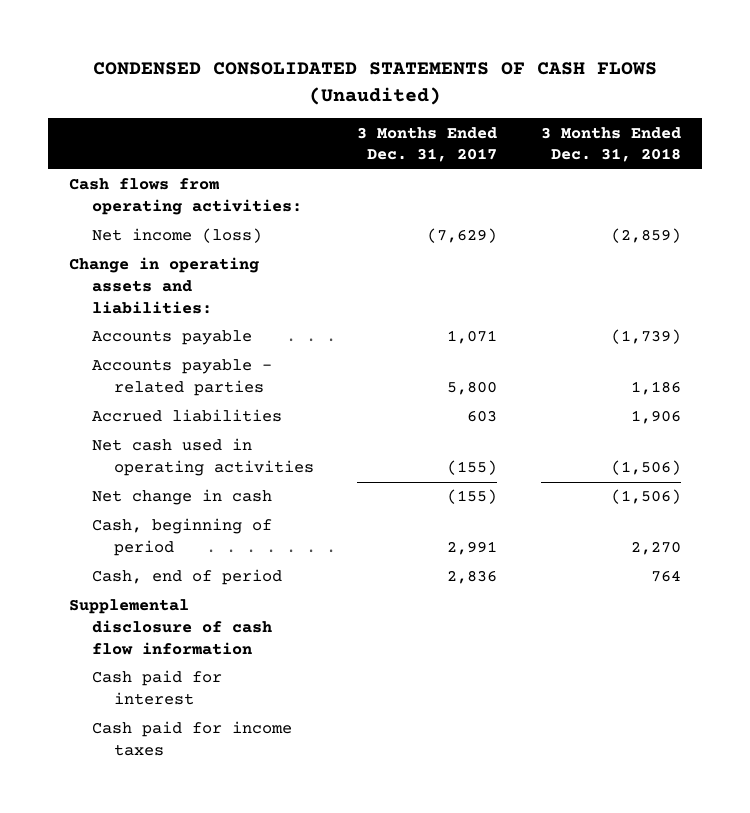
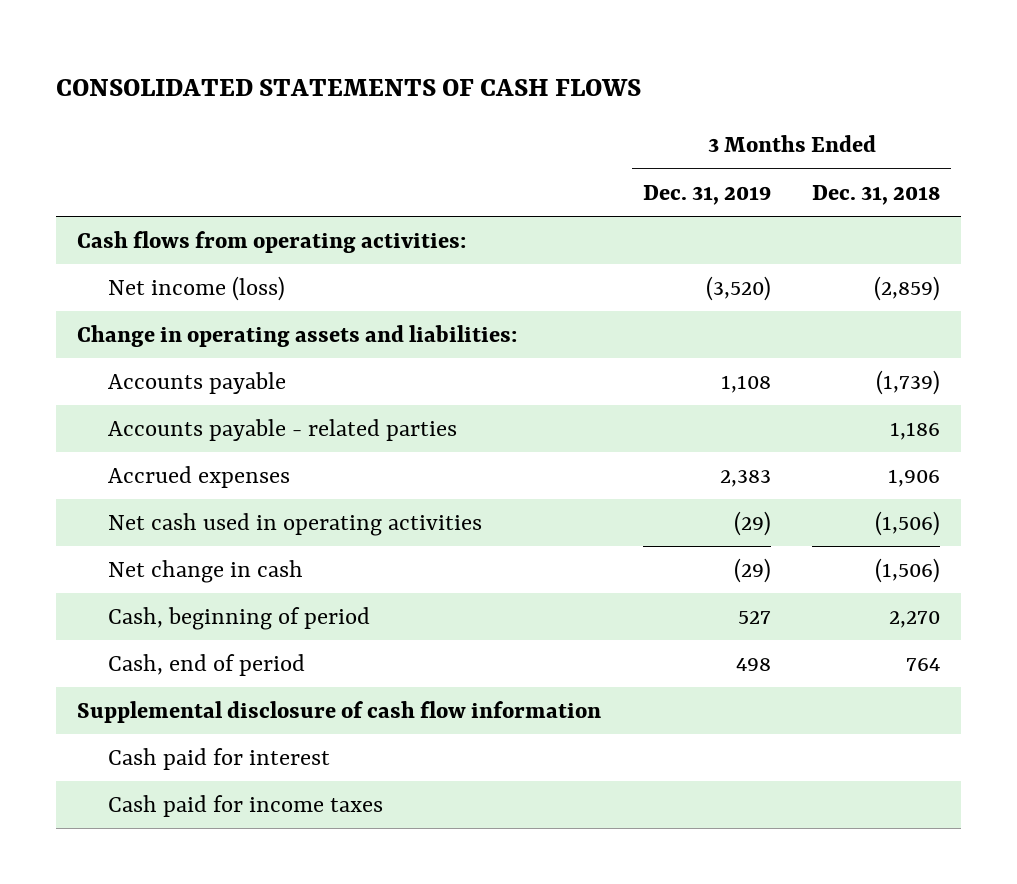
[93,62,658,106] CONDENSED CONSOLIDATED STATEMENTS OF CASH FLOWS (Unaudited) -> [55,78,641,96] CONSOLIDATED STATEMENTS OF CASH FLOWS
[357,126,498,163] 3 Months Ended Dec. 31, 2017 -> none
none -> [642,184,771,205] Dec. 31, 2019
[91,409,282,423] Accrued liabilities -> [107,466,290,489] Accrued expenses

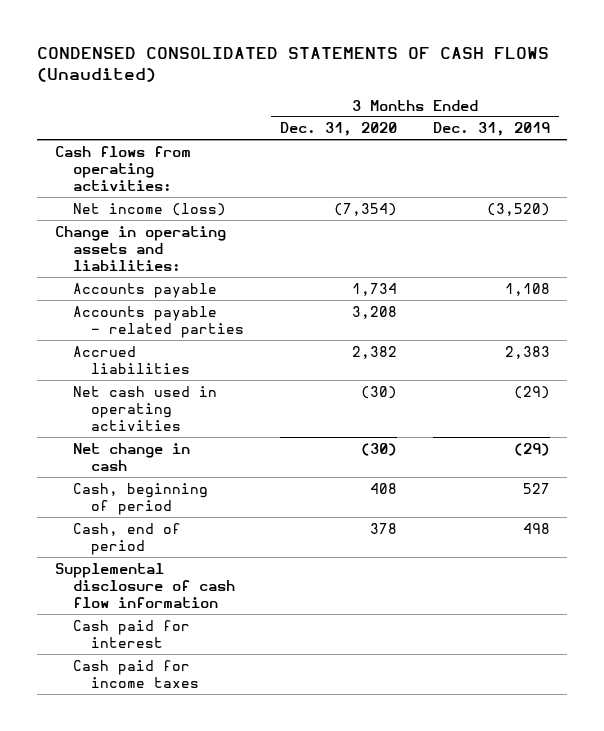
[55,78,641,96] CONSOLIDATED STATEMENTS OF CASH FLOWS -> [36,46,549,83] CONDENSED CONSOLIDATED STATEMENTS OF CASH FLOWS (Unaudited)
[812,184,941,205] Dec. 31, 2018 -> none
none -> [280,122,398,137] Dec. 31, 2020
[107,466,290,489] Accrued expenses -> [73,345,191,375] Accrued liabilities

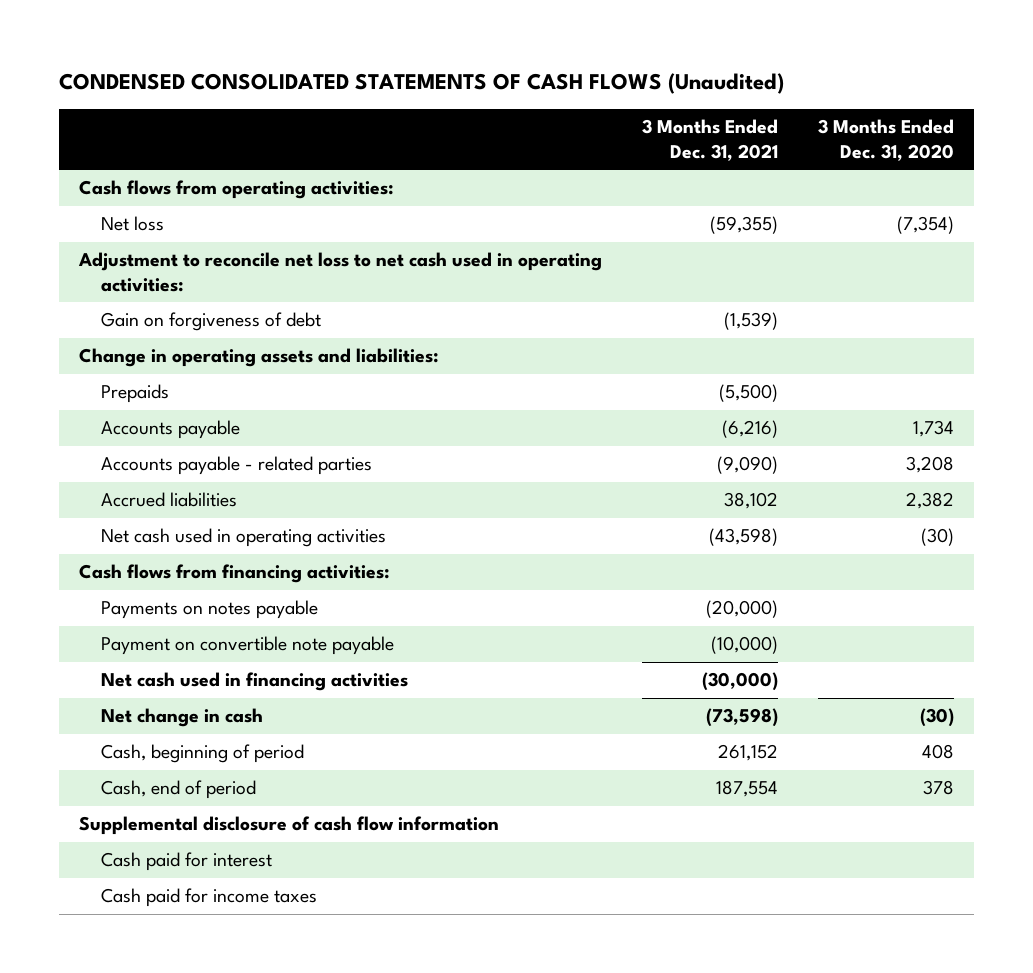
[432,122,550,137] Dec. 31, 2019 -> none
none -> [642,119,779,161] 3 Months Ended Dec. 31, 2021
[73,202,227,216] Net income (loss) -> [100,216,164,232] Net loss
none -> [78,252,603,292] Adjustment to reconcile net loss to net cash used in operating activities:
none -> [100,312,321,332] Gain on forgiveness of debt
none -> [100,384,169,404] Prepaids
none -> [79,564,391,584] Cash flows from financing activities:
none -> [100,600,318,620] Payments on notes payable
none -> [100,636,394,656] Payment on convertible note payable
none -> [100,672,408,692] Net cash used in financing activities

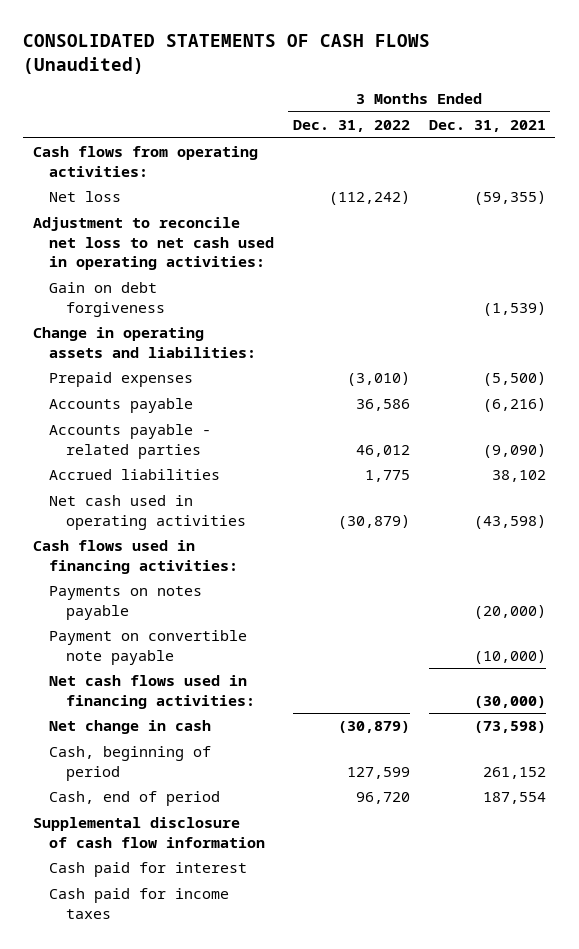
[58,73,784,95] CONDENSED CONSOLIDATED STATEMENTS OF CASH FLOWS (Unaudited) -> [23,33,431,74] CONSOLIDATED STATEMENTS OF CASH FLOWS (Unaudited)
[818,119,955,161] 3 Months Ended Dec. 31, 2020 -> none
none -> [293,120,411,133] Dec. 31, 2022
[100,312,321,332] Gain on forgiveness of debt -> [49,282,165,317] Gain on debt forgiveness
[100,384,169,404] Prepaids -> [49,372,194,388] Prepaid expenses
[79,564,391,584] Cash flows from financing activities: -> [32,540,239,574] Cash flows used in financing activities:
[100,672,408,692] Net cash used in financing activities -> [49,675,255,709] Net cash flows used in financing activities:

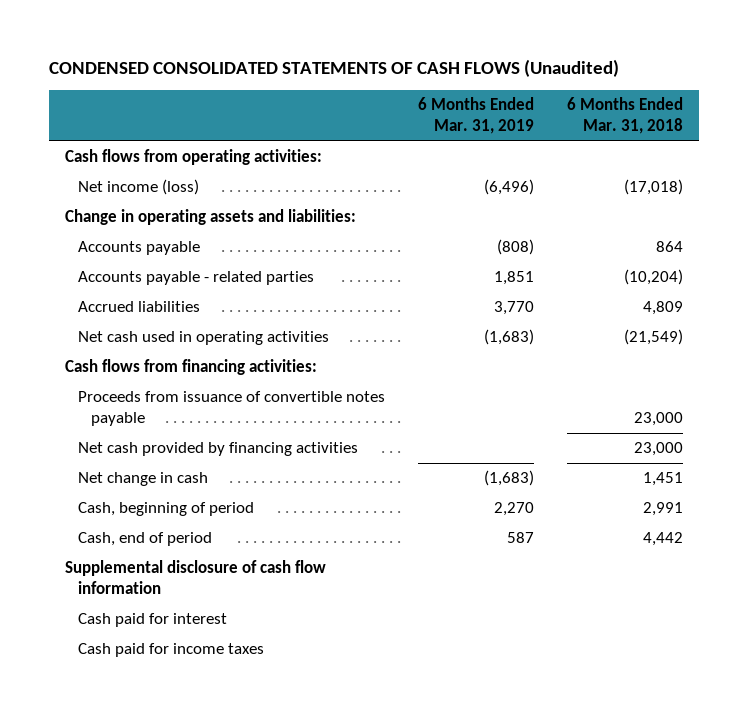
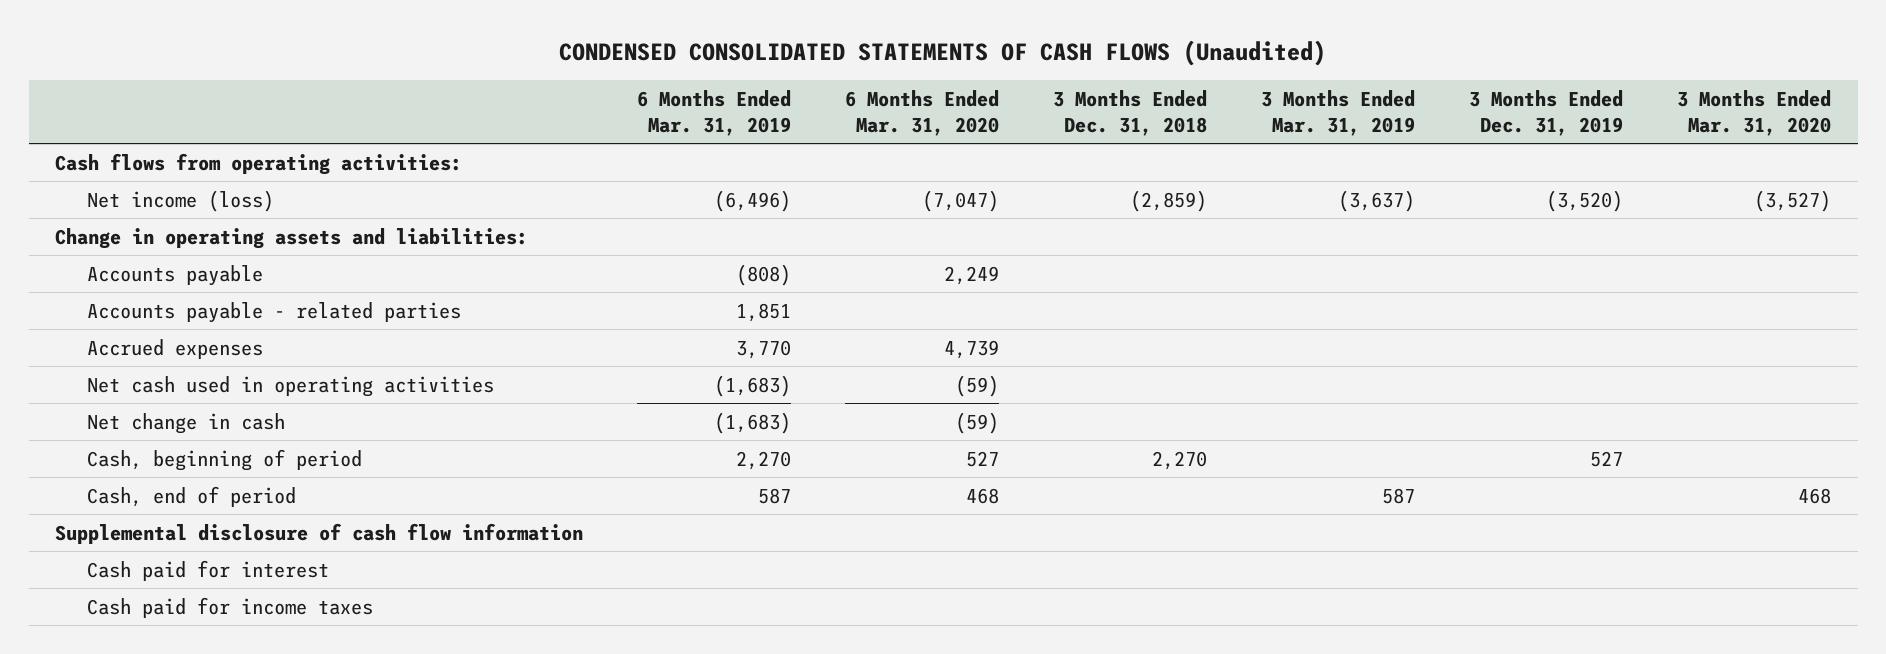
[566,97,683,135] 6 Months Ended Mar. 31, 2018 -> none
none -> [845,89,1000,136] 6 Months Ended Mar. 31, 2020
none -> [1053,89,1208,136] 3 Months Ended Dec. 31, 2018
none -> [1260,89,1415,136] 3 Months Ended Mar. 31, 2019
none -> [1468,89,1623,136] 3 Months Ended Dec. 31, 2019
none -> [1676,89,1831,136] 3 Months Ended Mar. 31, 2020
[77,301,200,313] Accrued liabilities -> [86,338,263,359] Accrued expenses
[64,359,317,376] Cash flows from financing activities: -> none
[77,391,385,427] Proceeds from issuance of convertible notes payable -> none
[77,442,358,457] Net cash provided by financing activities -> none

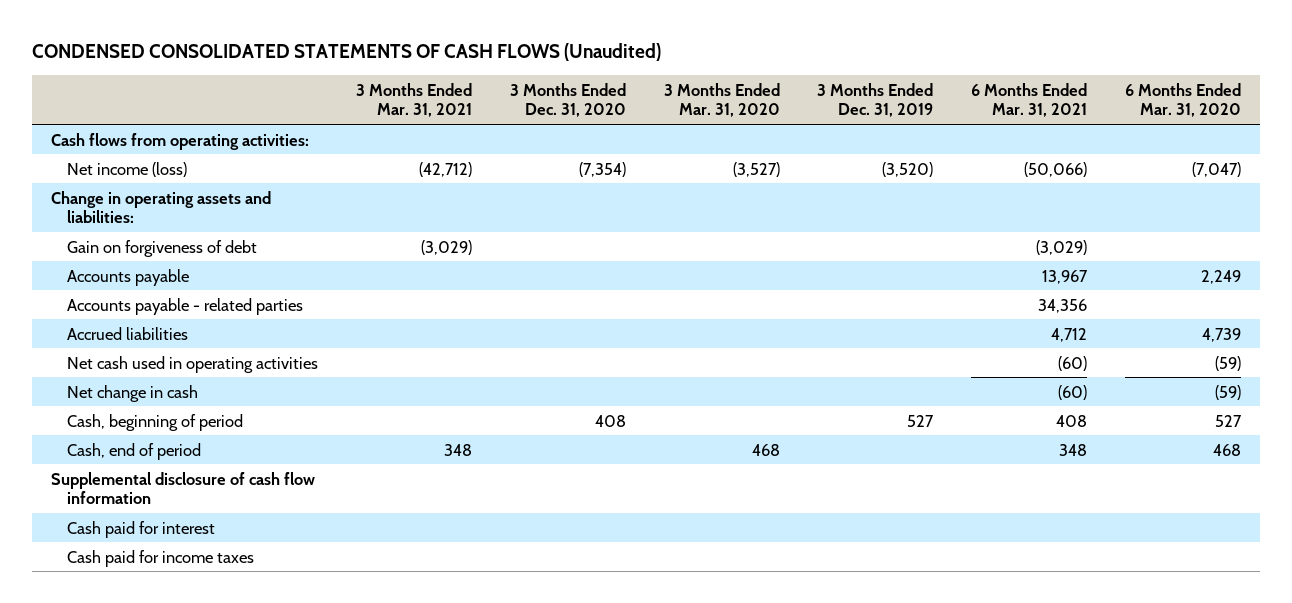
[637,89,792,136] 6 Months Ended Mar. 31, 2019 -> none
[1053,89,1208,136] 3 Months Ended Dec. 31, 2018 -> none
[1260,89,1415,136] 3 Months Ended Mar. 31, 2019 -> none
none -> [355,82,472,118] 3 Months Ended Mar. 31, 2021
none -> [509,82,626,118] 3 Months Ended Dec. 31, 2020
none -> [971,82,1088,118] 6 Months Ended Mar. 31, 2021
none -> [67,239,258,257] Gain on forgiveness of debt
[86,338,263,359] Accrued expenses -> [67,326,189,340] Accrued liabilities

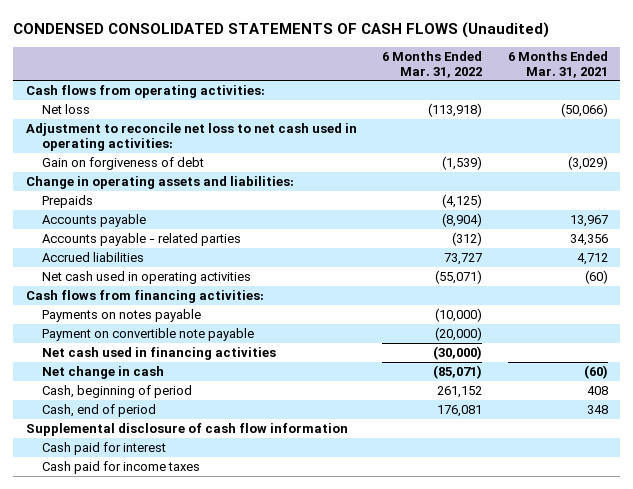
[355,82,472,118] 3 Months Ended Mar. 31, 2021 -> none
[509,82,626,118] 3 Months Ended Dec. 31, 2020 -> none
[663,82,780,118] 3 Months Ended Mar. 31, 2020 -> none
[817,82,934,118] 3 Months Ended Dec. 31, 2019 -> none
[1124,82,1241,118] 6 Months Ended Mar. 31, 2020 -> none
none -> [382,50,483,78] 6 Months Ended Mar. 31, 2022
[67,161,188,177] Net income (loss) -> [41,103,90,114] Net loss
none -> [25,122,357,152] Adjustment to reconcile net loss to net cash used in operating activities:
[51,190,272,224] Change in operating assets and liabilities: -> [25,175,294,189] Change in operating assets and liabilities:
none -> [41,194,93,208] Prepaids
none -> [25,289,264,303] Cash flows from financing activities:
none -> [41,308,201,322] Payments on notes payable
none -> [41,327,254,341] Payment on convertible note payable
none -> [41,346,276,360] Net cash used in financing activities

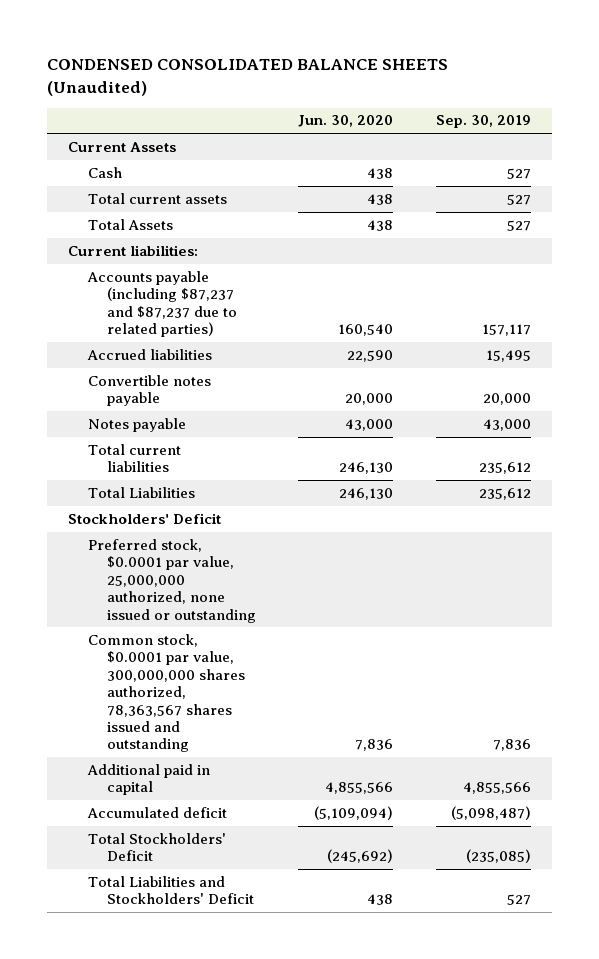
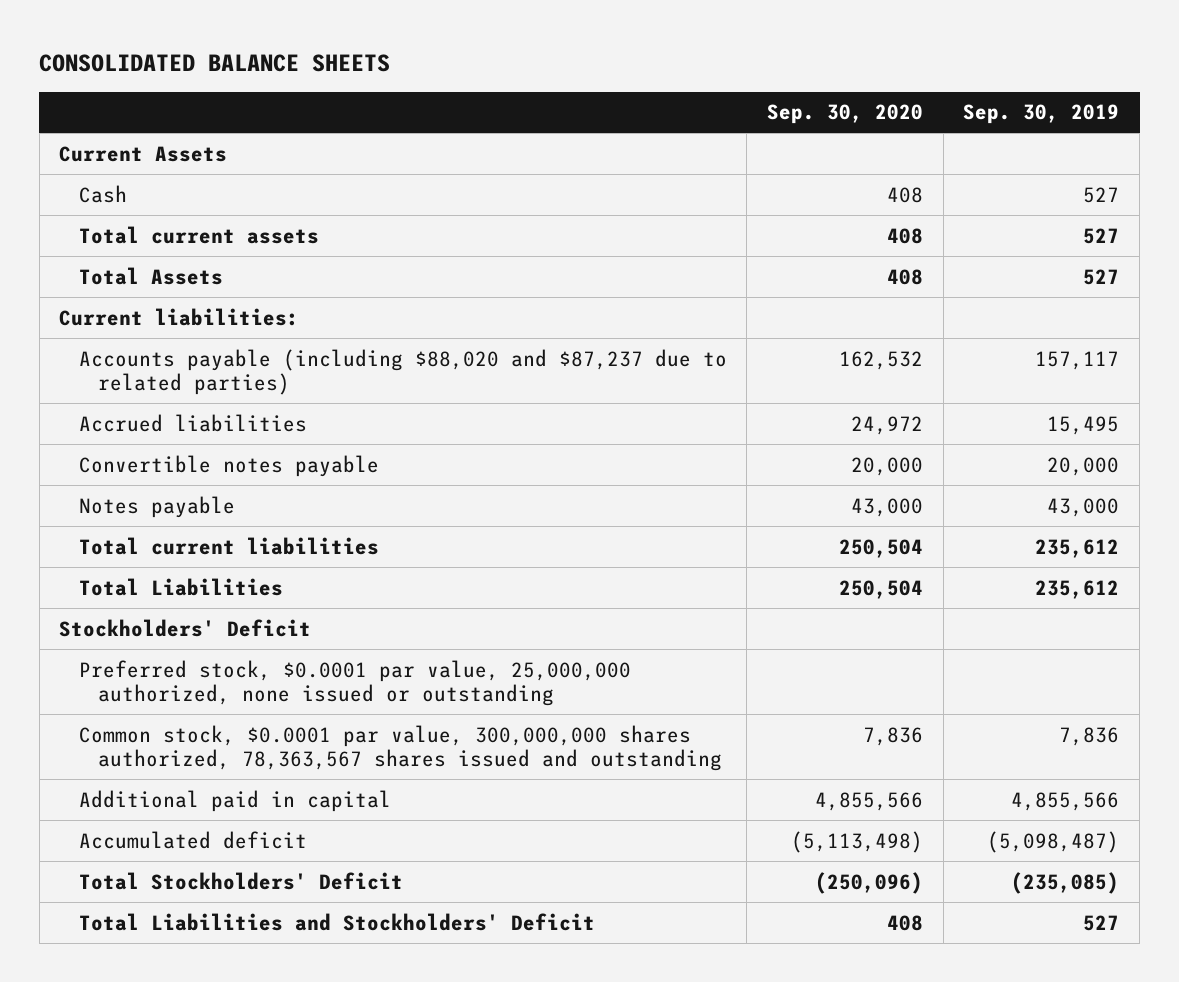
[46,58,448,96] CONDENSED CONSOLIDATED BALANCE SHEETS (Unaudited) -> [39,54,391,73] CONSOLIDATED BALANCE SHEETS
[298,115,394,128] Jun. 30, 2020 -> none
none -> [767,104,924,125] Sep. 30, 2020
[86,270,238,338] Accounts payable (including $87,237 and $87,237 due to related parties) -> [78,348,727,396] Accounts payable (including $88,020 and $87,237 due to related parties)

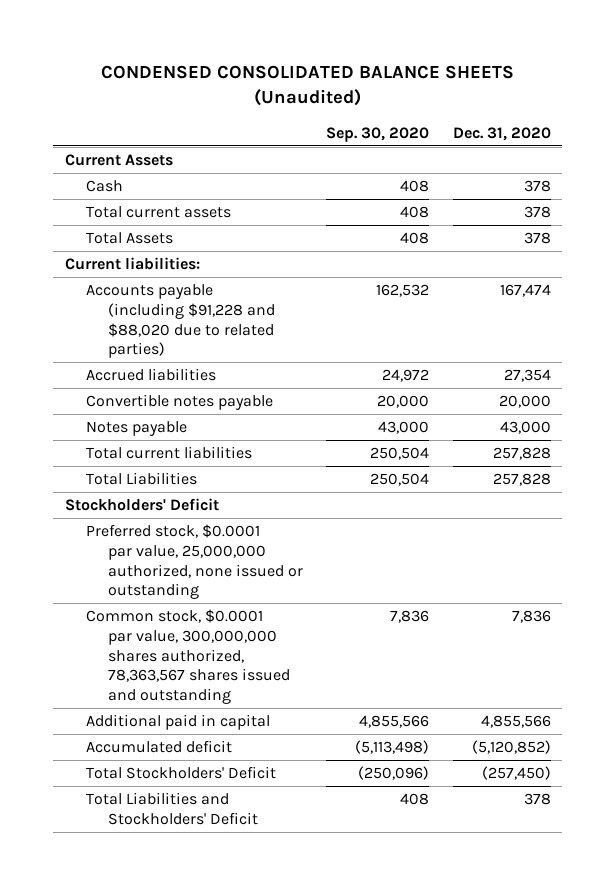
[39,54,391,73] CONSOLIDATED BALANCE SHEETS -> [100,65,514,107] CONDENSED CONSOLIDATED BALANCE SHEETS (Unaudited)
[963,104,1120,125] Sep. 30, 2019 -> none
none -> [452,126,551,141] Dec. 31, 2020
[78,348,727,396] Accounts payable (including $88,020 and $87,237 due to related parties) -> [86,284,276,359] Accounts payable (including $91,228 and $88,020 due to related parties)

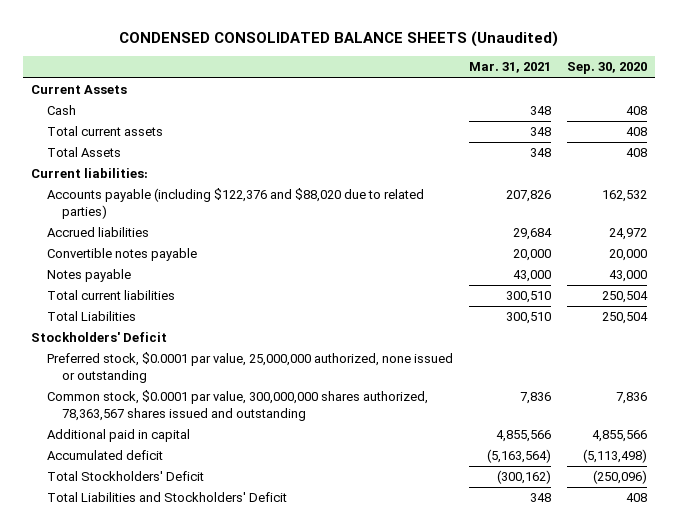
[452,126,551,141] Dec. 31, 2020 -> none
none -> [468,62,551,74] Mar. 31, 2021
[86,284,276,359] Accounts payable (including $91,228 and $88,020 due to related parties) -> [46,188,424,219] Accounts payable (including $122,376 and $88,020 due to related parties)

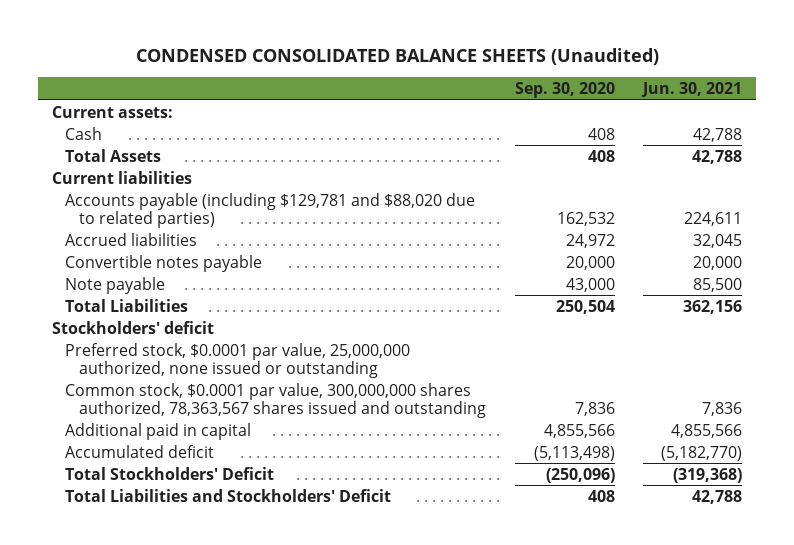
[468,62,551,74] Mar. 31, 2021 -> none
none -> [641,82,743,98] Jun. 30, 2021
[30,85,127,95] Current Assets -> [51,105,173,118] Current assets:
[46,126,163,137] Total current assets -> none
[30,168,148,179] Current liabilities: -> [51,170,192,184] Current liabilities
[46,188,424,219] Accounts payable (including $122,376 and $88,020 due to related parties) -> [65,192,476,228] Accounts payable (including $129,781 and $88,020 due to related parties)
[46,290,175,301] Total current liabilities -> none
[46,269,131,283] Notes payable -> [65,276,166,294] Note payable
[30,332,167,343] Stockholders' Deficit -> [51,320,214,334] Stockholders' deficit

